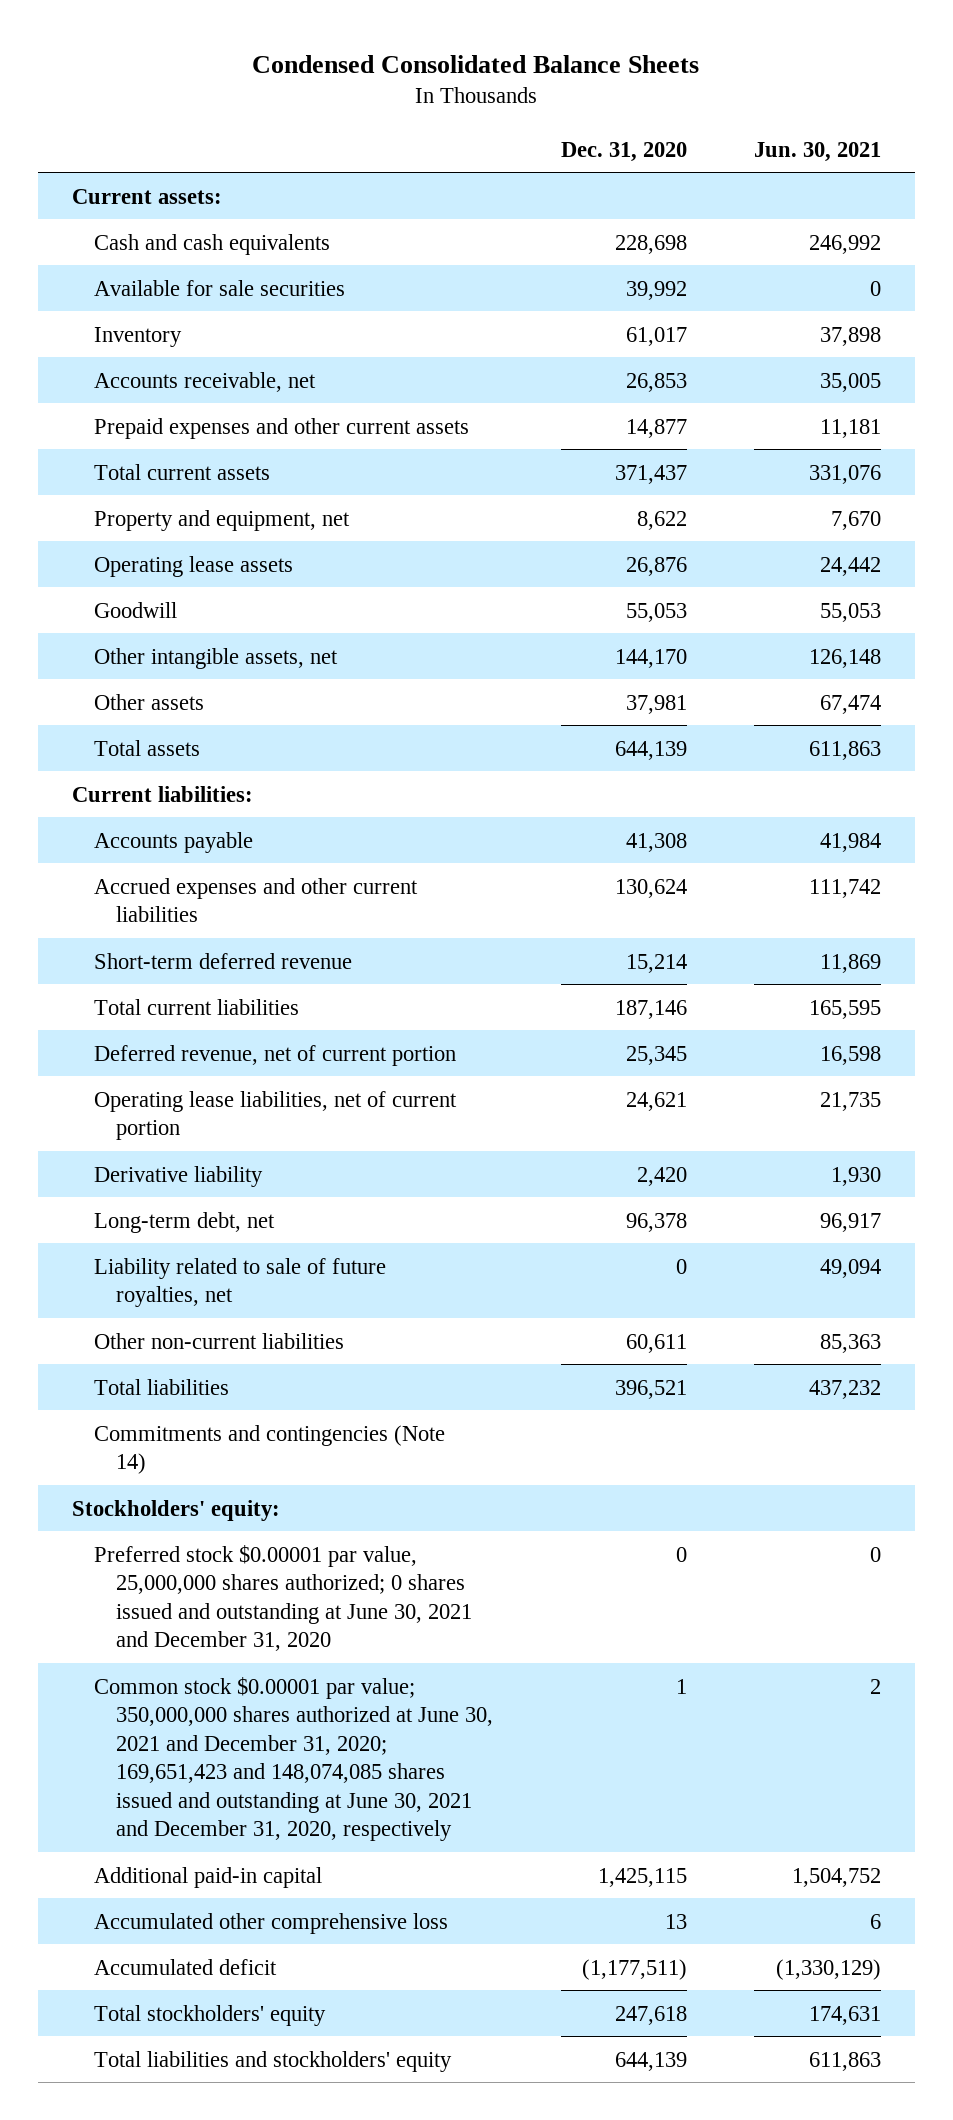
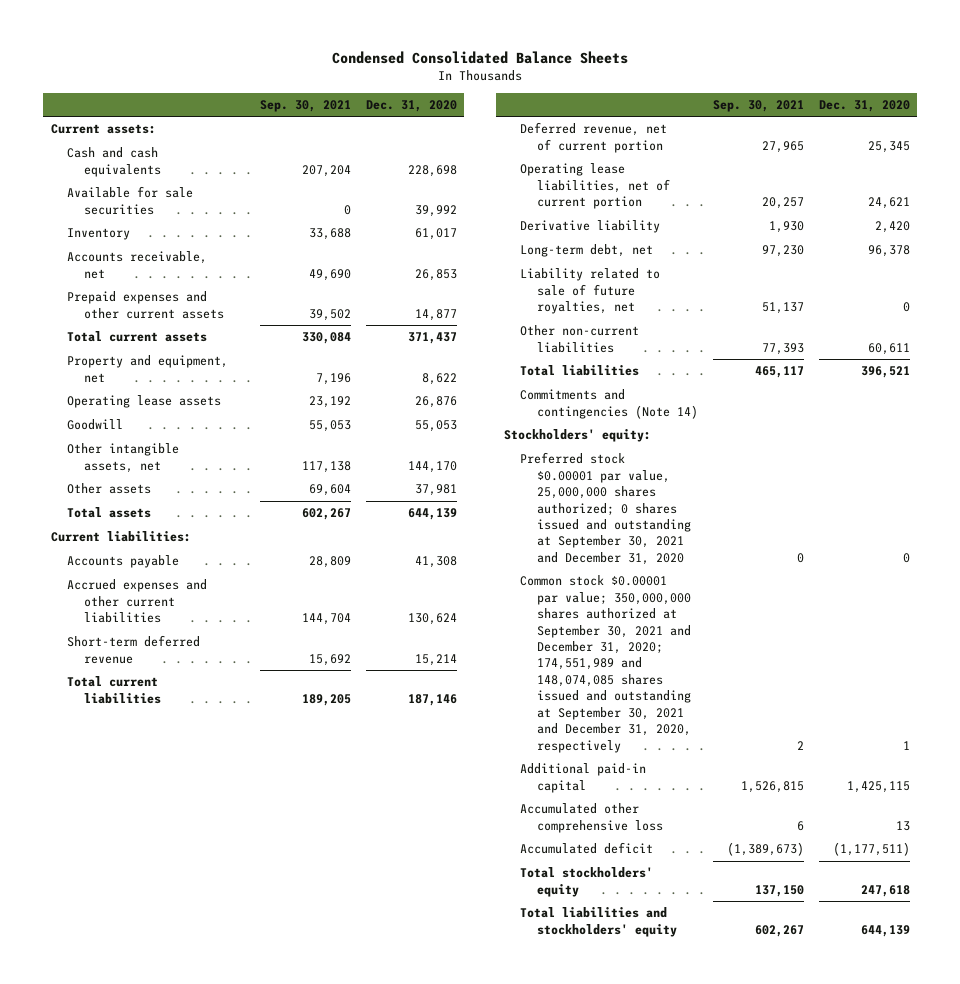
[754,141,882,162] Jun. 30, 2021 -> none
none -> [259,99,351,112] Sep. 30, 2021
[94,1544,473,1652] Preferred stock $0.00001 par value, 25,000,000 shares authorized; 0 shares issued and outstanding at June 30, 2021 and December 31, 2020 -> [520,452,691,565] Preferred stock $0.00001 par value, 25,000,000 shares authorized; 0 shares issued and outstanding at September 30, 2021 and December 31, 2020
[94,1676,494,1842] Common stock $0.00001 par value; 350,000,000 shares authorized at June 30, 2021 and December 31, 2020; 169,651,423 and 148,074,085 shares issued and outstanding at June 30, 2021 and December 31, 2020, respectively -> [520,575,691,753] Common stock $0.00001 par value; 350,000,000 shares authorized at September 30, 2021 and December 31, 2020; 174,551,989 and 148,074,085 shares issued and outstanding at September 30, 2021 and December 31, 2020, respectively

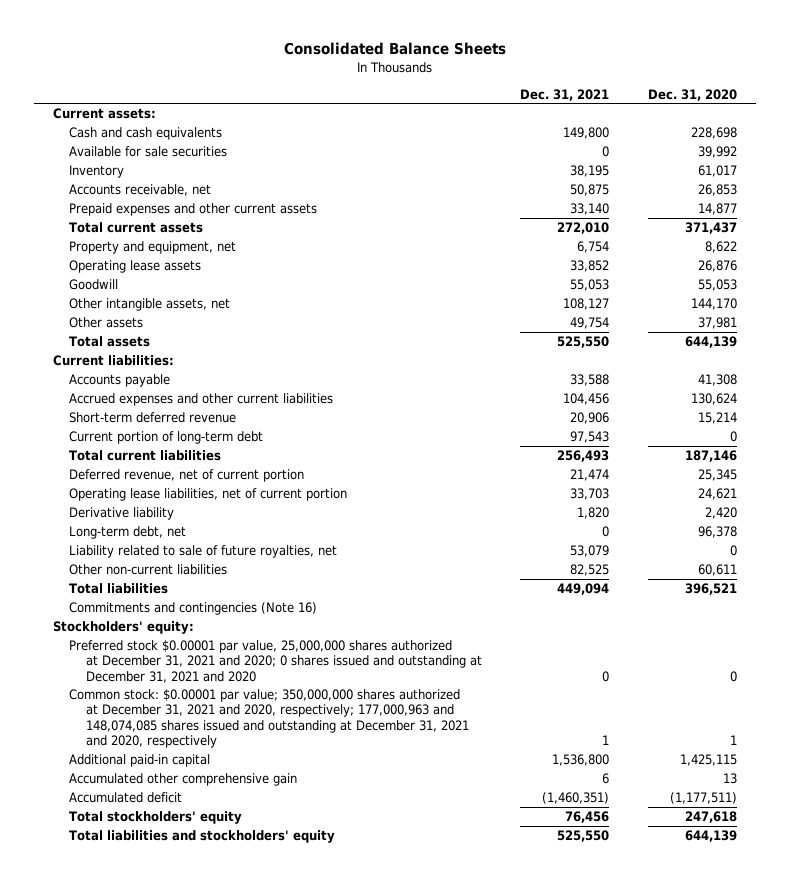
[332,50,629,64] Condensed Consolidated Balance Sheets -> [283,41,506,55] Consolidated Balance Sheets
[259,99,351,112] Sep. 30, 2021 -> none
none -> [520,88,610,101] Dec. 31, 2021
none -> [69,431,264,445] Current portion of long-term debt
[520,389,698,419] Commitments and contingencies (Note 14) -> [69,602,318,616] Commitments and contingencies (Note 16)
[520,452,691,565] Preferred stock $0.00001 par value, 25,000,000 shares authorized; 0 shares issued and outstanding at September 30, 2021 and December 31, 2020 -> [69,640,483,683] Preferred stock $0.00001 par value, 25,000,000 shares authorized at December 31, 2021 and 2020; 0 shares issued and outstanding at December 31, 2021 and 2020
[520,575,691,753] Common stock $0.00001 par value; 350,000,000 shares authorized at September 30, 2021 and December 31, 2020; 174,551,989 and 148,074,085 shares issued and outstanding at September 30, 2021 and December 31, 2020, respectively -> [69,689,470,748] Common stock: $0.00001 par value; 350,000,000 shares authorized at December 31, 2021 and 2020, respectively; 177,000,963 and 148,074,085 shares issued and outstanding at December 31, 2021 and 2020, respectively
[520,803,663,833] Accumulated other comprehensive loss -> [69,773,298,787] Accumulated other comprehensive gain

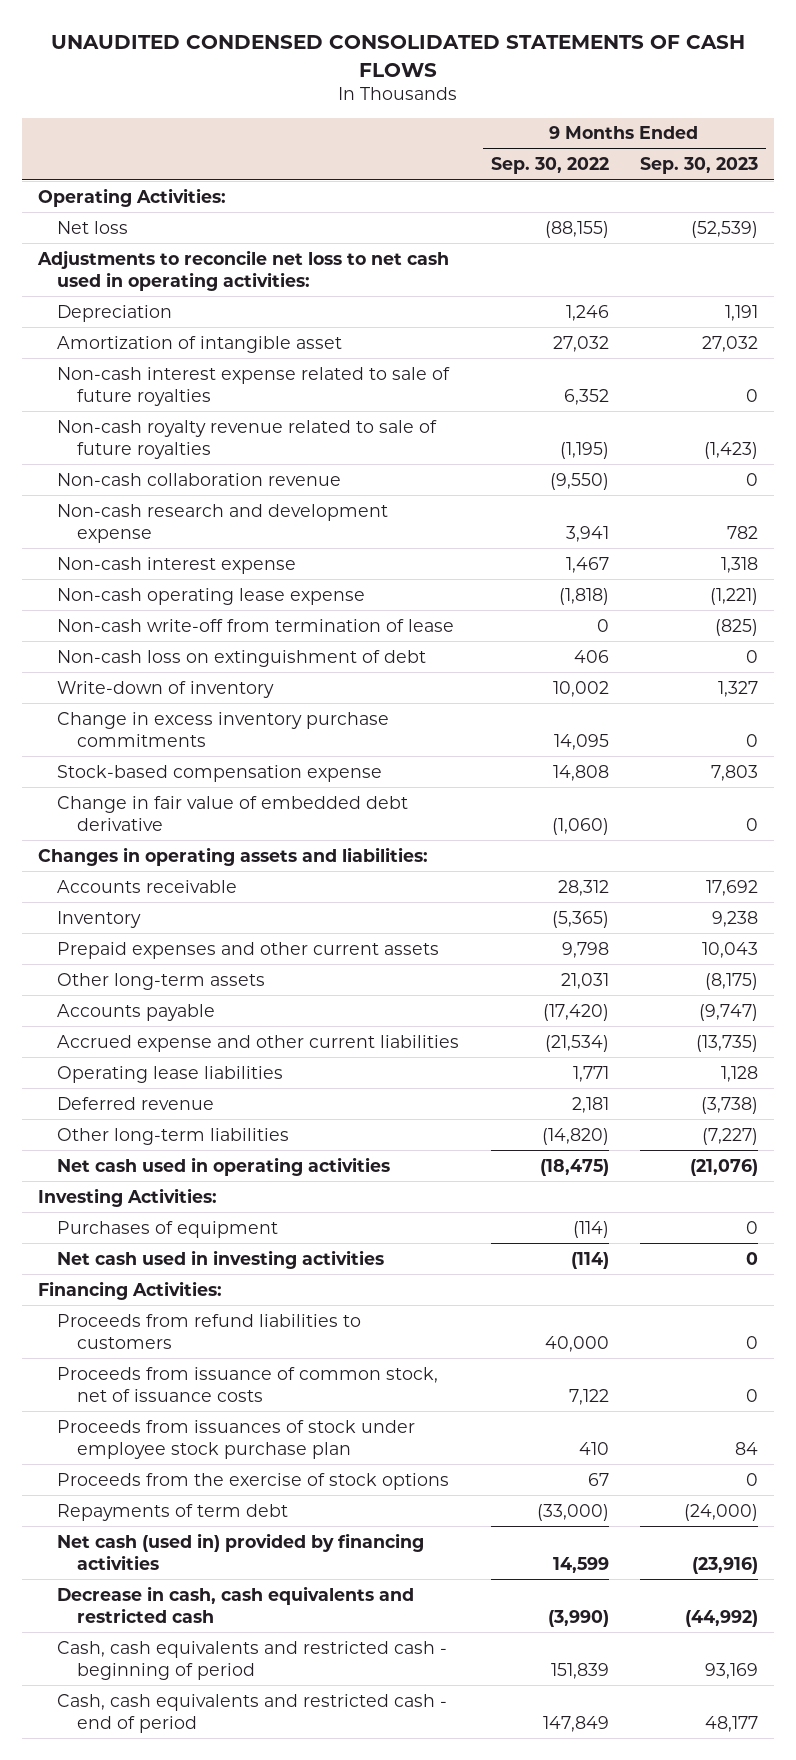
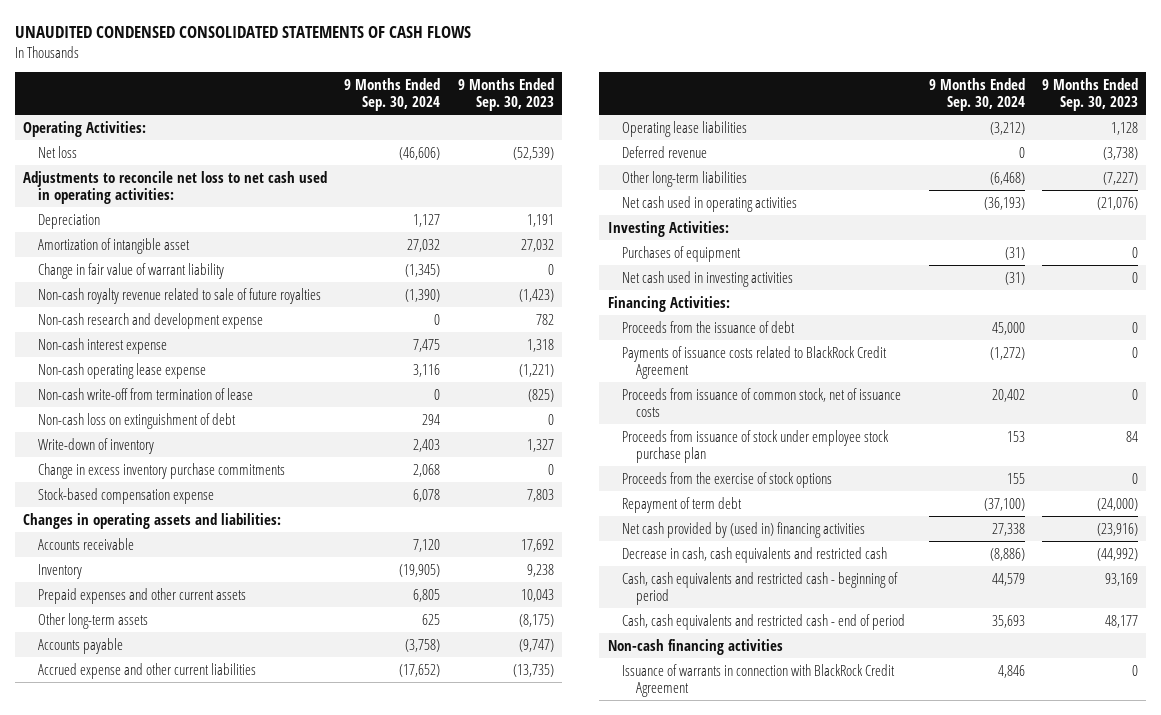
[490,157,609,175] Sep. 30, 2022 -> none
none -> [344,77,441,112] 9 Months Ended Sep. 30, 2024
[57,366,451,407] Non-cash interest expense related to sale of future royalties -> none
none -> [37,262,224,279] Change in fair value of warrant liability
[57,472,342,486] Non-cash collaboration revenue -> none
[57,795,409,832] Change in fair value of embedded debt derivative -> none
[57,1313,362,1350] Proceeds from refund liabilities to customers -> none
none -> [621,320,795,333] Proceeds from the issuance of debt
none -> [621,345,887,379] Payments of issuance costs related to BlackRock Credit Agreement
[57,1419,416,1460] Proceeds from issuances of stock under employee stock purchase plan -> [621,429,889,463] Proceeds from issuance of stock under employee stock purchase plan
[57,1503,289,1521] Repayments of term debt -> [621,496,742,513] Repayment of term debt
[57,1532,425,1571] Net cash (used in) provided by financing activities -> [621,521,865,538] Net cash provided by (used in) financing activities
none -> [607,638,783,655] Non-cash financing activities
none -> [621,663,895,697] Issuance of warrants in connection with BlackRock Credit Agreement

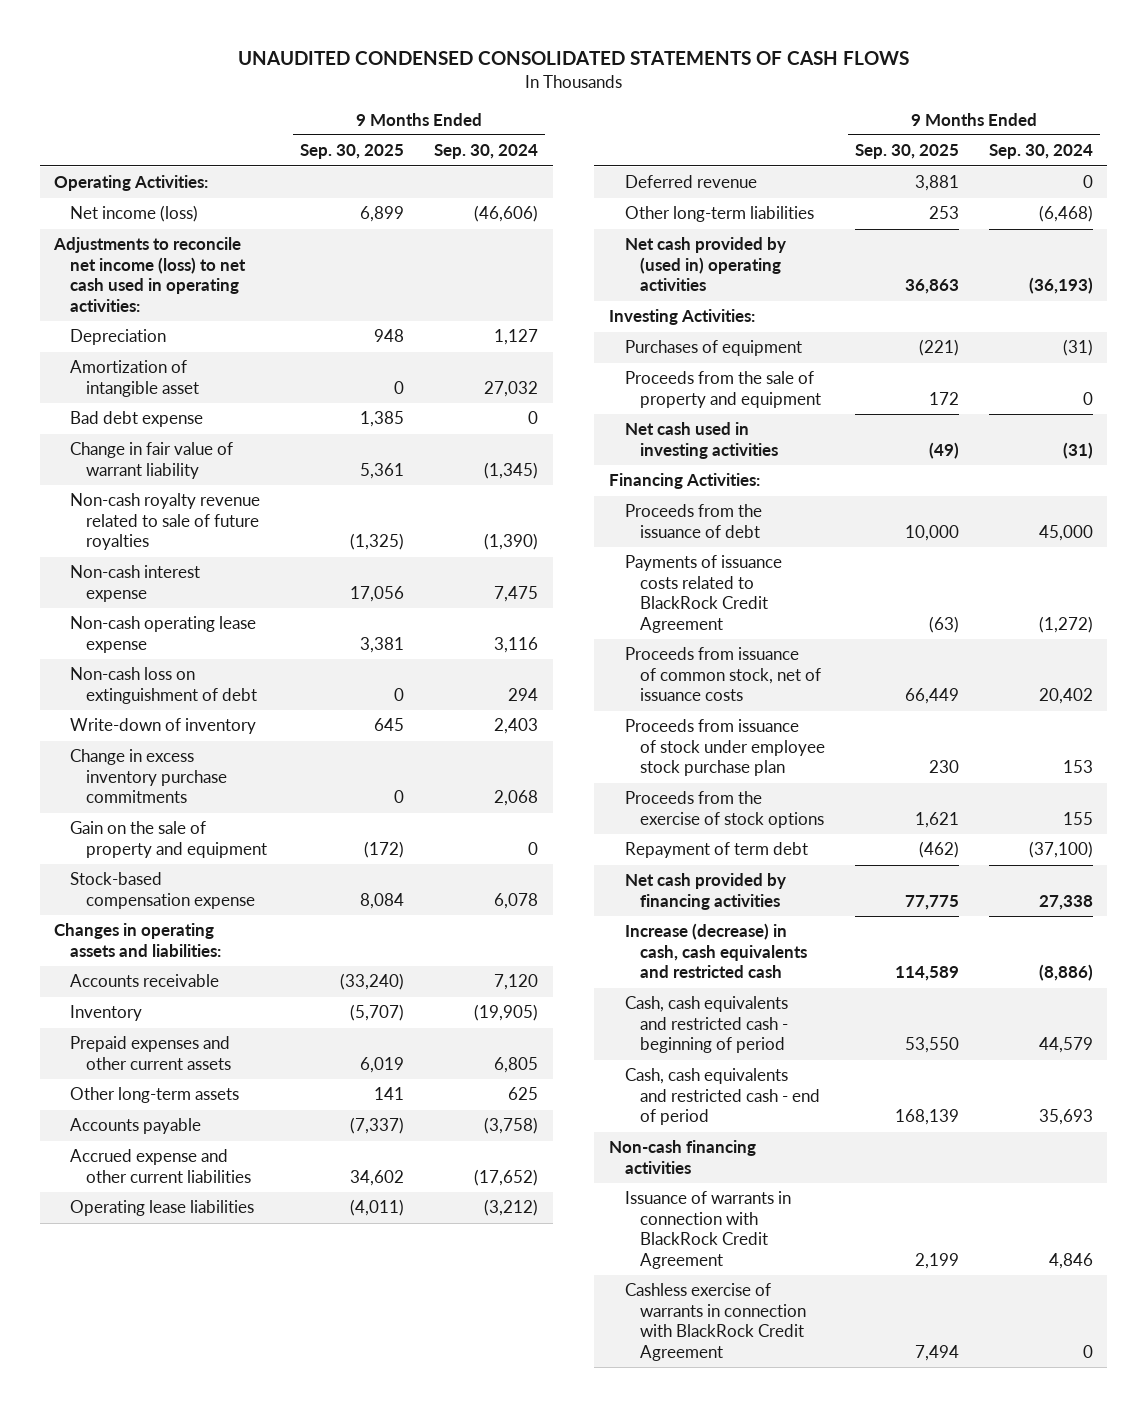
[457,77,554,112] 9 Months Ended Sep. 30, 2023 -> none
none -> [300,144,405,160] Sep. 30, 2025
[37,145,77,158] Net loss -> [70,205,199,223] Net income (loss)
[23,170,328,204] Adjustments to reconcile net loss to net cash used in operating activities: -> [53,237,247,312] Adjustments to reconcile net income (loss) to net cash used in operating activities:
none -> [70,411,204,428] Bad debt expense
[37,312,263,329] Non-cash research and development expense -> none
[37,387,253,400] Non-cash write-off from termination of lease -> none
none -> [70,821,267,858] Gain on the sale of property and equipment
[621,195,797,212] Net cash used in operating activities -> [624,237,786,292] Net cash provided by (used in) operating activities
none -> [624,371,822,408] Proceeds from the sale of property and equipment
[621,521,865,538] Net cash provided by (used in) financing activities -> [624,873,786,910] Net cash provided by financing activities
[621,546,887,563] Decrease in cash, cash equivalents and restricted cash -> [624,923,808,979] Increase (decrease) in cash, cash equivalents and restricted cash
none -> [624,1283,807,1361] Cashless exercise of warrants in connection with BlackRock Credit Agreement

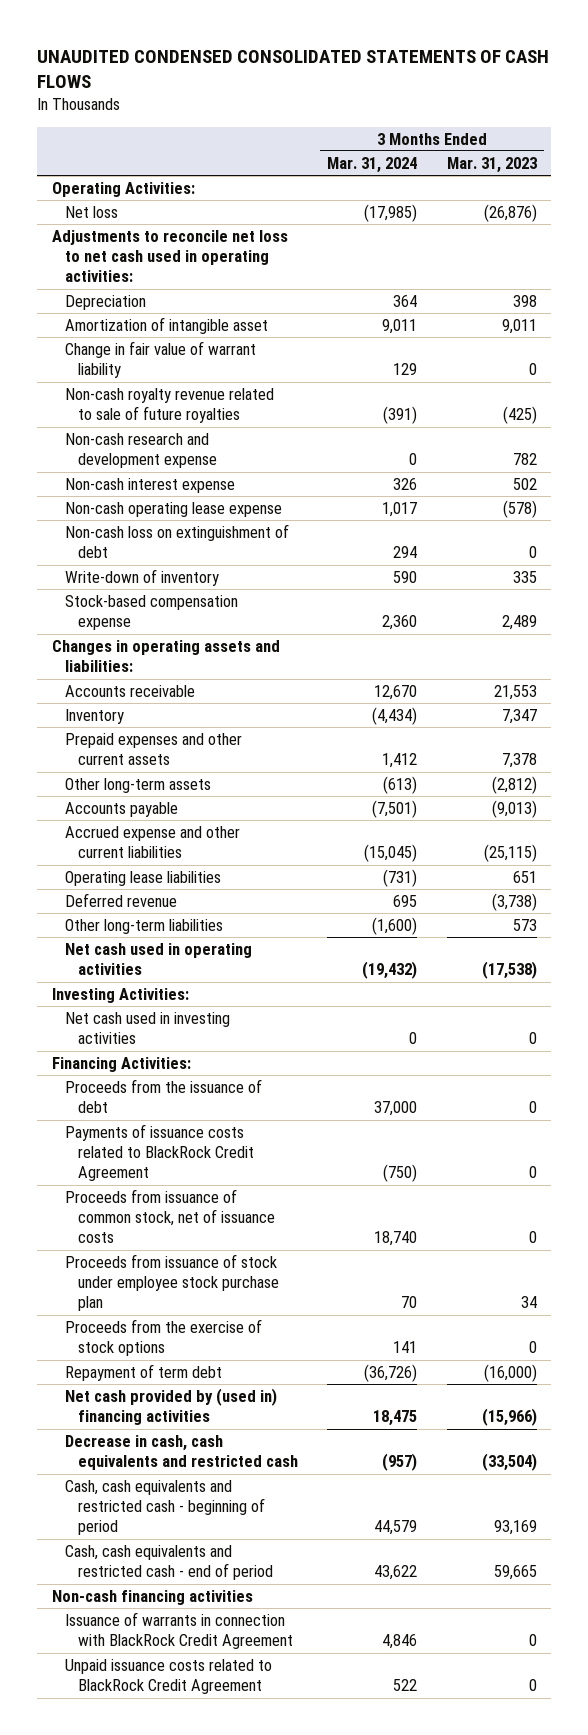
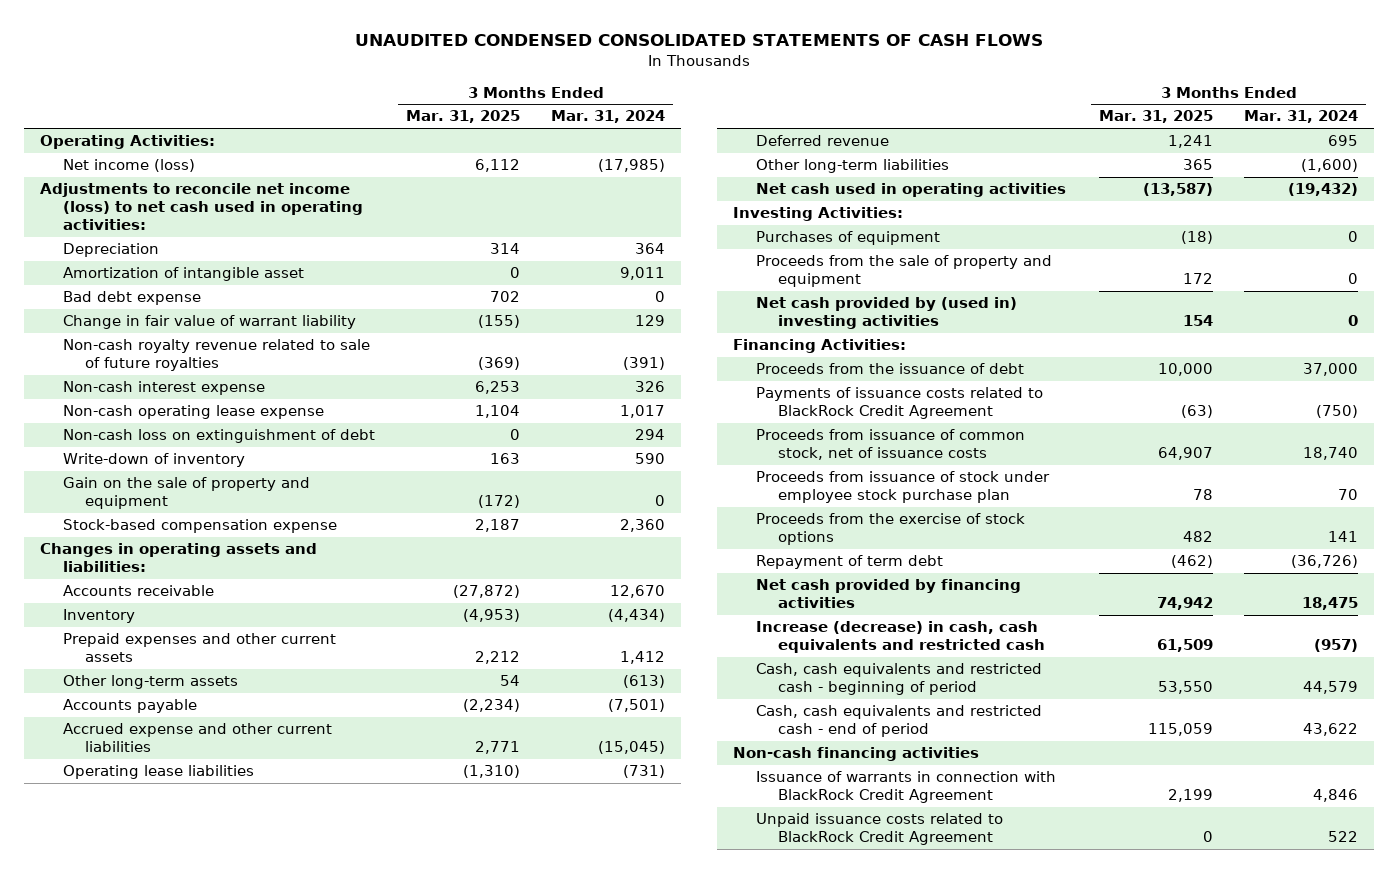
[446,156,537,173] Mar. 31, 2023 -> none
none -> [405,110,520,124] Mar. 31, 2025
[64,206,118,219] Net loss -> [62,159,195,173] Net income (loss)
[51,230,288,283] Adjustments to reconcile net loss to net cash used in operating activities: -> [39,183,363,231] Adjustments to reconcile net income (loss) to net cash used in operating activities:
none -> [62,291,201,306] Bad debt expense
[64,433,218,469] Non-cash research and development expense -> none
none -> [62,477,310,510] Gain on the sale of property and equipment
none -> [755,231,940,246] Purchases of equipment
none -> [755,255,1052,288] Proceeds from the sale of property and equipment
[64,1012,230,1045] Net cash used in investing activities -> [755,297,1017,330] Net cash provided by (used in) investing activities
[64,1388,277,1426] Net cash provided by (used in) financing activities -> [755,579,1021,609] Net cash provided by financing activities
[64,1435,299,1471] Decrease in cash, cash equivalents and restricted cash -> [755,621,1046,654] Increase (decrease) in cash, cash equivalents and restricted cash

